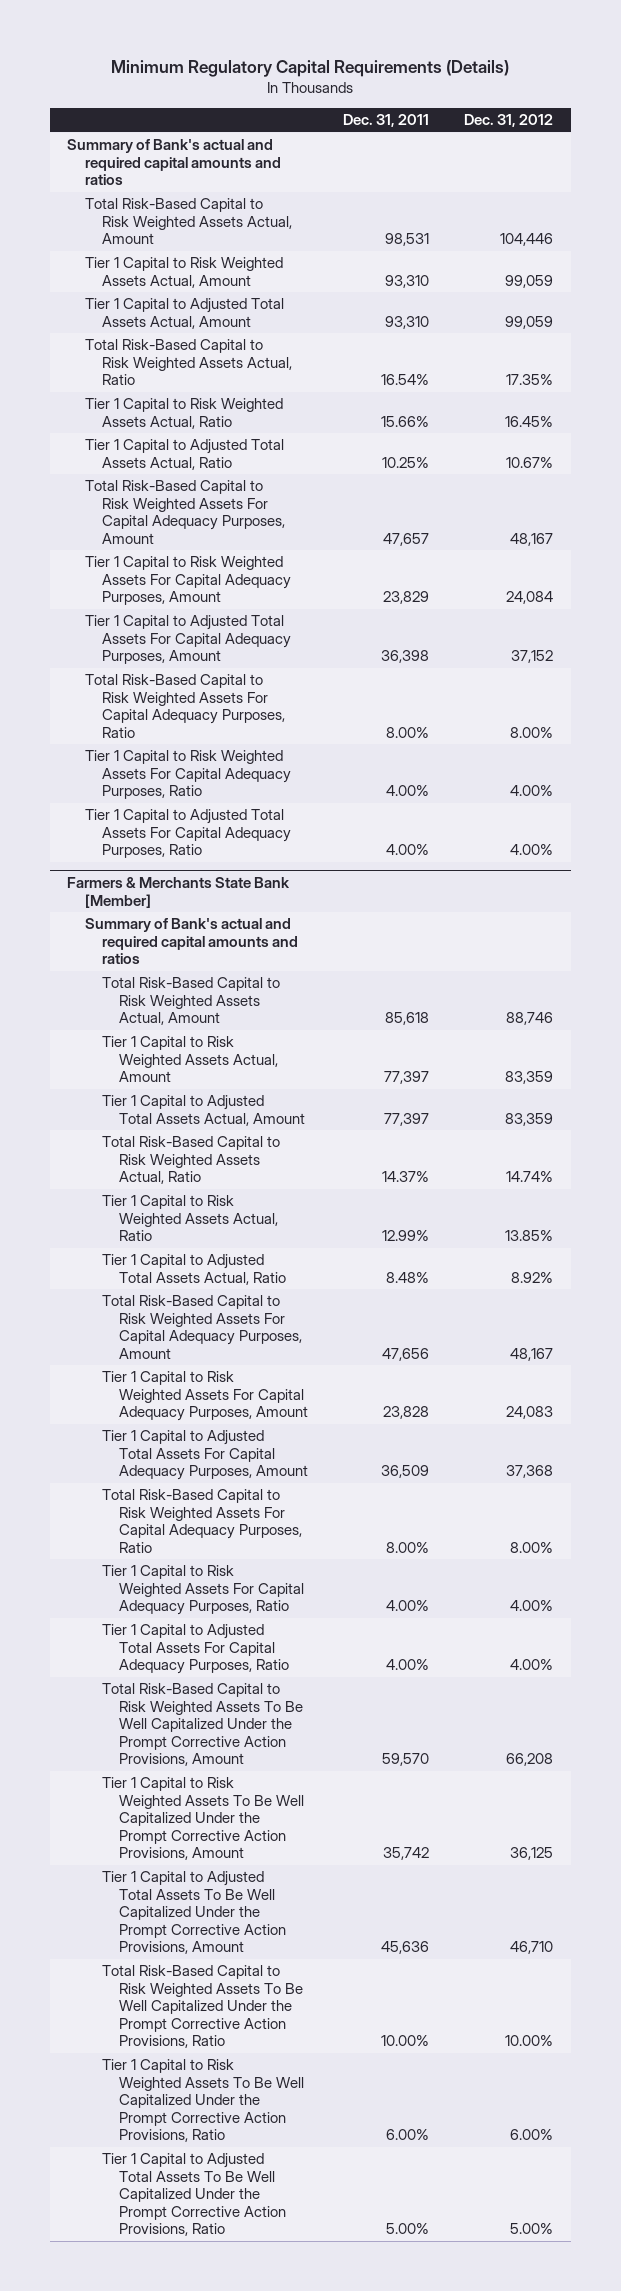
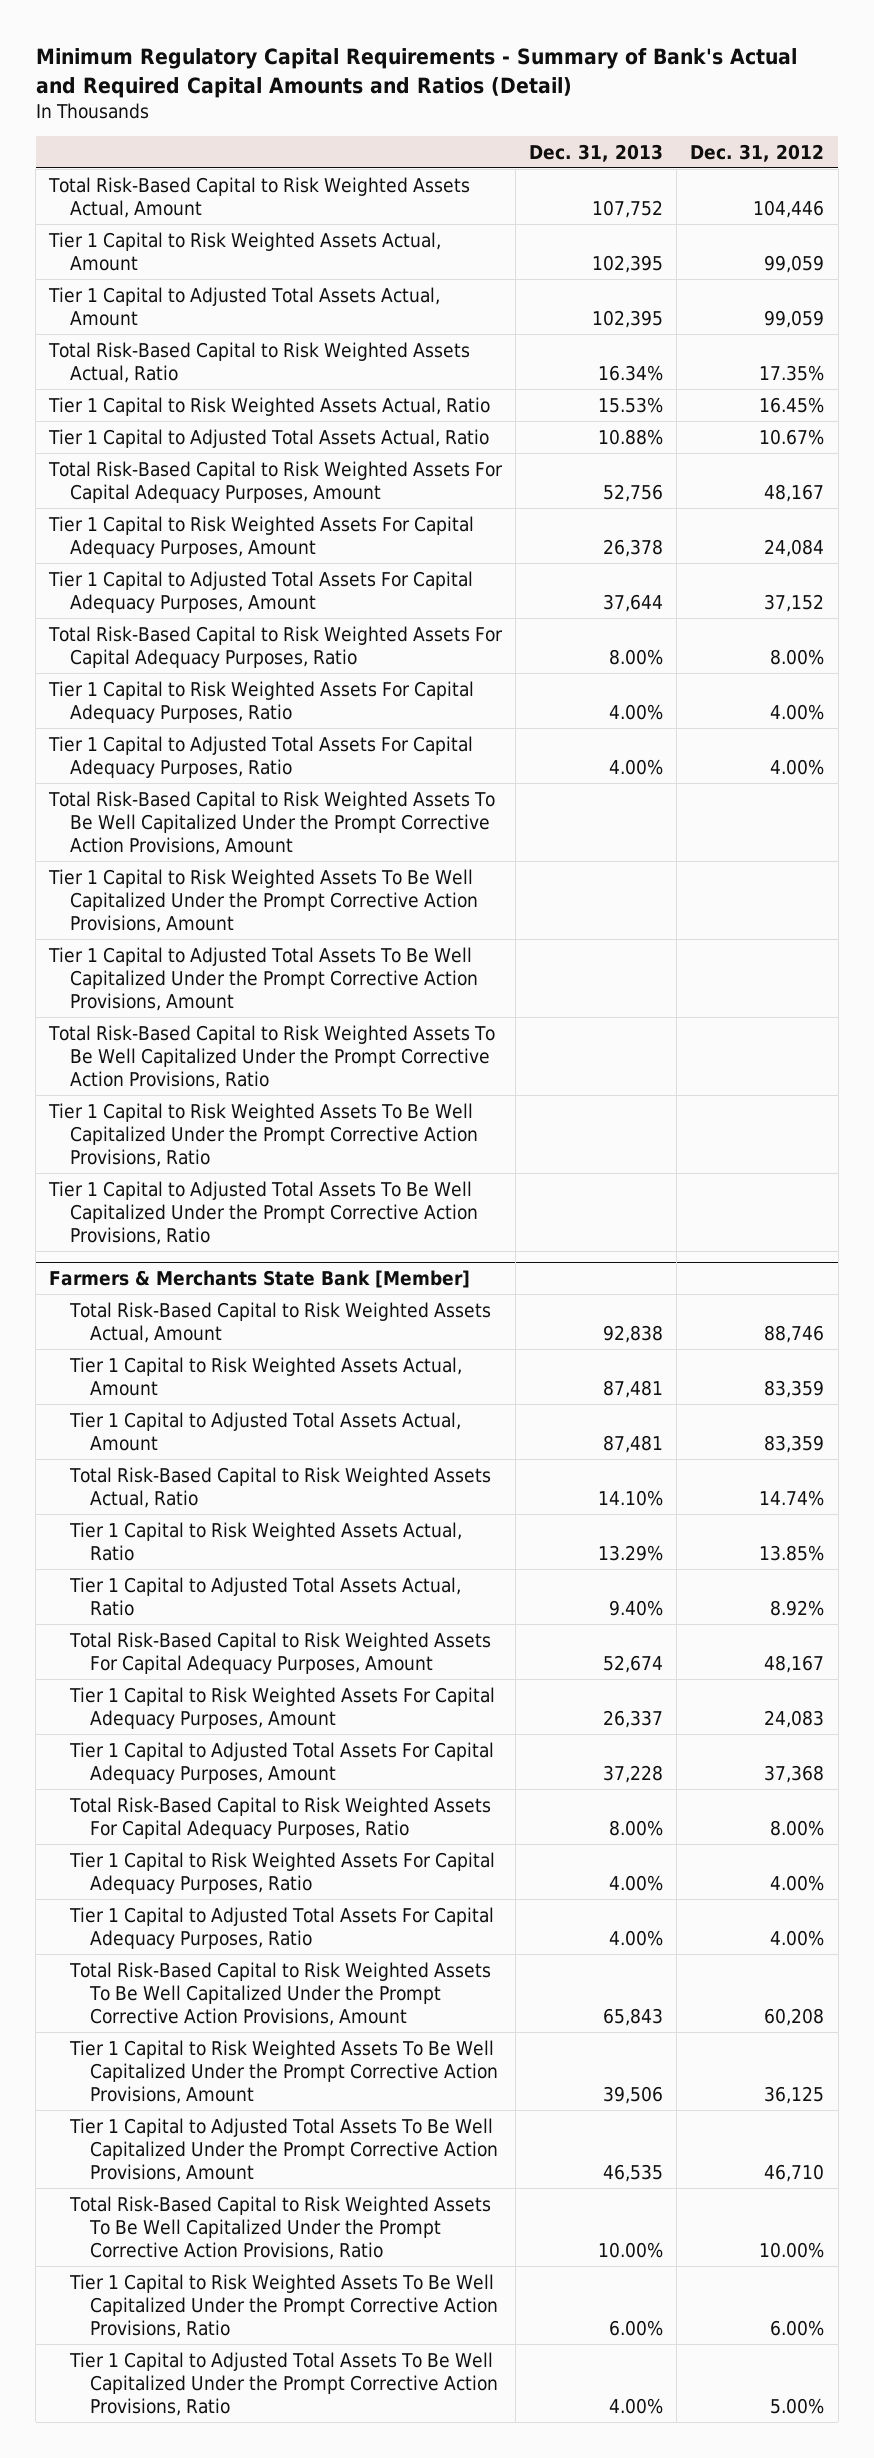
[111,59,510,77] Minimum Regulatory Capital Requirements (Details) -> [35,48,797,98] Minimum Regulatory Capital Requirements - Summary of Bank's Actual and Required Capital Amounts and Ratios (Detail)
[343,113,430,127] Dec. 31, 2011 -> none
none -> [529,143,664,162] Dec. 31, 2013
[67,139,281,186] Summary of Bank's actual and required capital amounts and ratios -> none
none -> [48,790,496,856] Total Risk-Based Capital to Risk Weighted Assets To Be Well Capitalized Under the Prompt Corrective Action Provisions, Amount
none -> [48,868,478,934] Tier 1 Capital to Risk Weighted Assets To Be Well Capitalized Under the Prompt Corrective Action Provisions, Amount
none -> [48,946,478,1012] Tier 1 Capital to Adjusted Total Assets To Be Well Capitalized Under the Prompt Corrective Action Provisions, Amount
none -> [48,1024,496,1090] Total Risk-Based Capital to Risk Weighted Assets To Be Well Capitalized Under the Prompt Corrective Action Provisions, Ratio
none -> [48,1102,478,1168] Tier 1 Capital to Risk Weighted Assets To Be Well Capitalized Under the Prompt Corrective Action Provisions, Ratio
none -> [48,1180,478,1246] Tier 1 Capital to Adjusted Total Assets To Be Well Capitalized Under the Prompt Corrective Action Provisions, Ratio
[84,918,298,965] Summary of Bank's actual and required capital amounts and ratios -> none
[506,1753,554,1767] 66,208 -> [764,2008,825,2027] 60,208

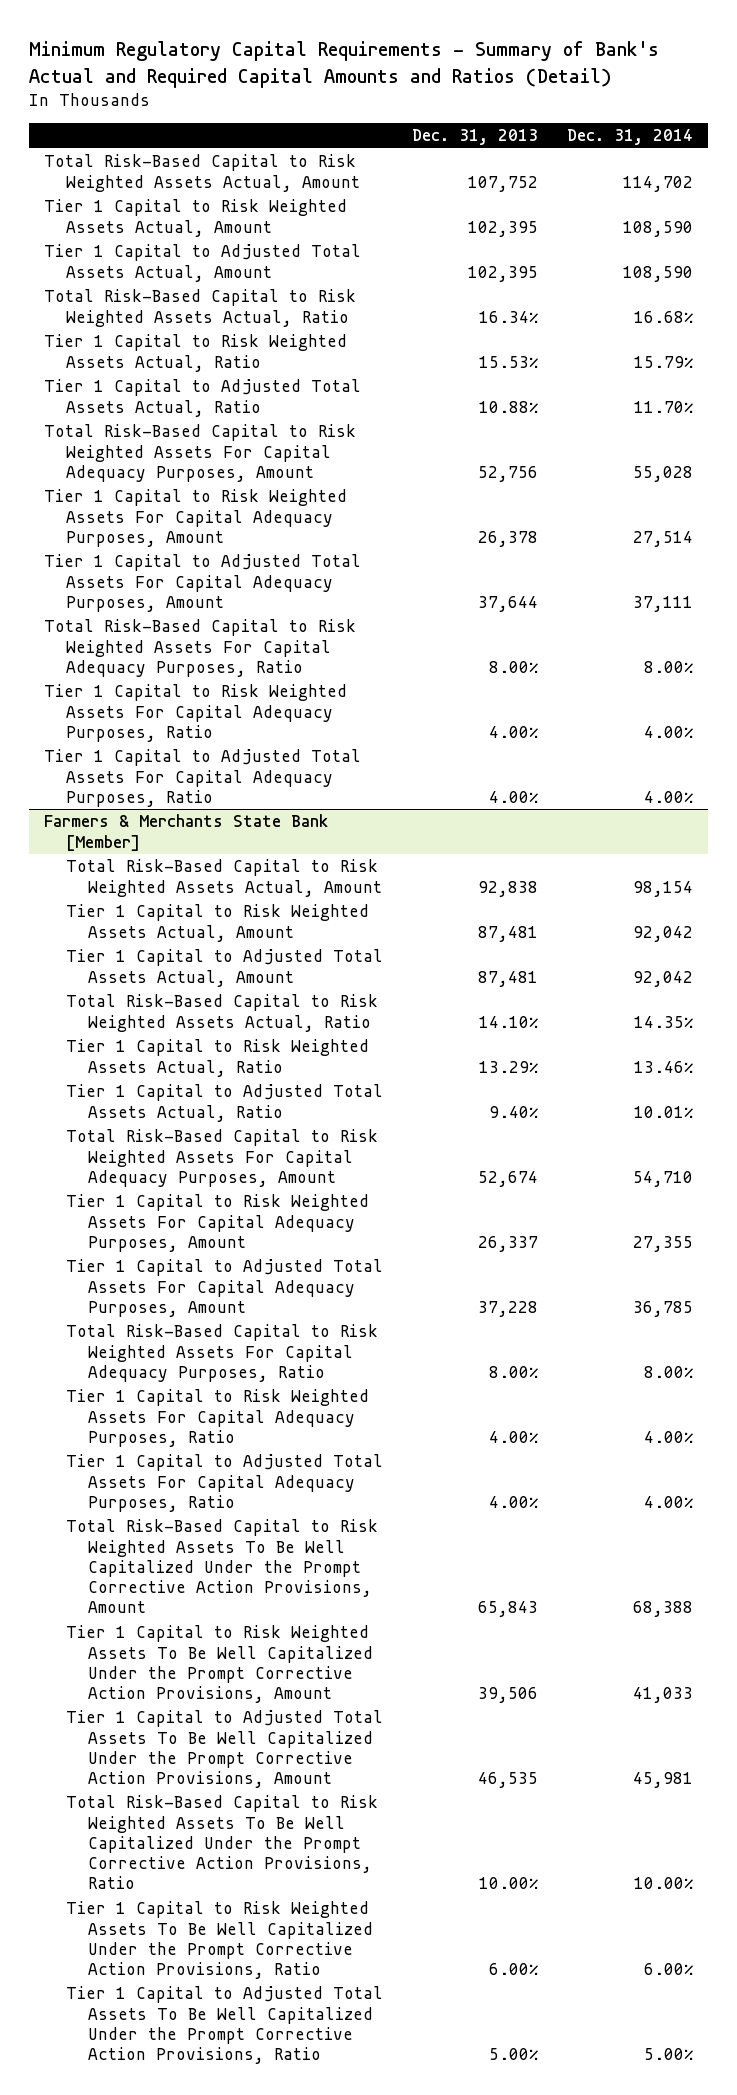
[690,143,825,162] Dec. 31, 2012 -> none
none -> [567,129,694,146] Dec. 31, 2014
[48,790,496,856] Total Risk-Based Capital to Risk Weighted Assets To Be Well Capitalized Under the Prompt Corrective Action Provisions, Amount -> none
[48,868,478,934] Tier 1 Capital to Risk Weighted Assets To Be Well Capitalized Under the Prompt Corrective Action Provisions, Amount -> none
[48,946,478,1012] Tier 1 Capital to Adjusted Total Assets To Be Well Capitalized Under the Prompt Corrective Action Provisions, Amount -> none
[48,1024,496,1090] Total Risk-Based Capital to Risk Weighted Assets To Be Well Capitalized Under the Prompt Corrective Action Provisions, Ratio -> none
[48,1102,478,1168] Tier 1 Capital to Risk Weighted Assets To Be Well Capitalized Under the Prompt Corrective Action Provisions, Ratio -> none
[48,1180,478,1246] Tier 1 Capital to Adjusted Total Assets To Be Well Capitalized Under the Prompt Corrective Action Provisions, Ratio -> none
[609,2398,664,2415] 4.00% -> [489,2047,539,2060] 5.00%

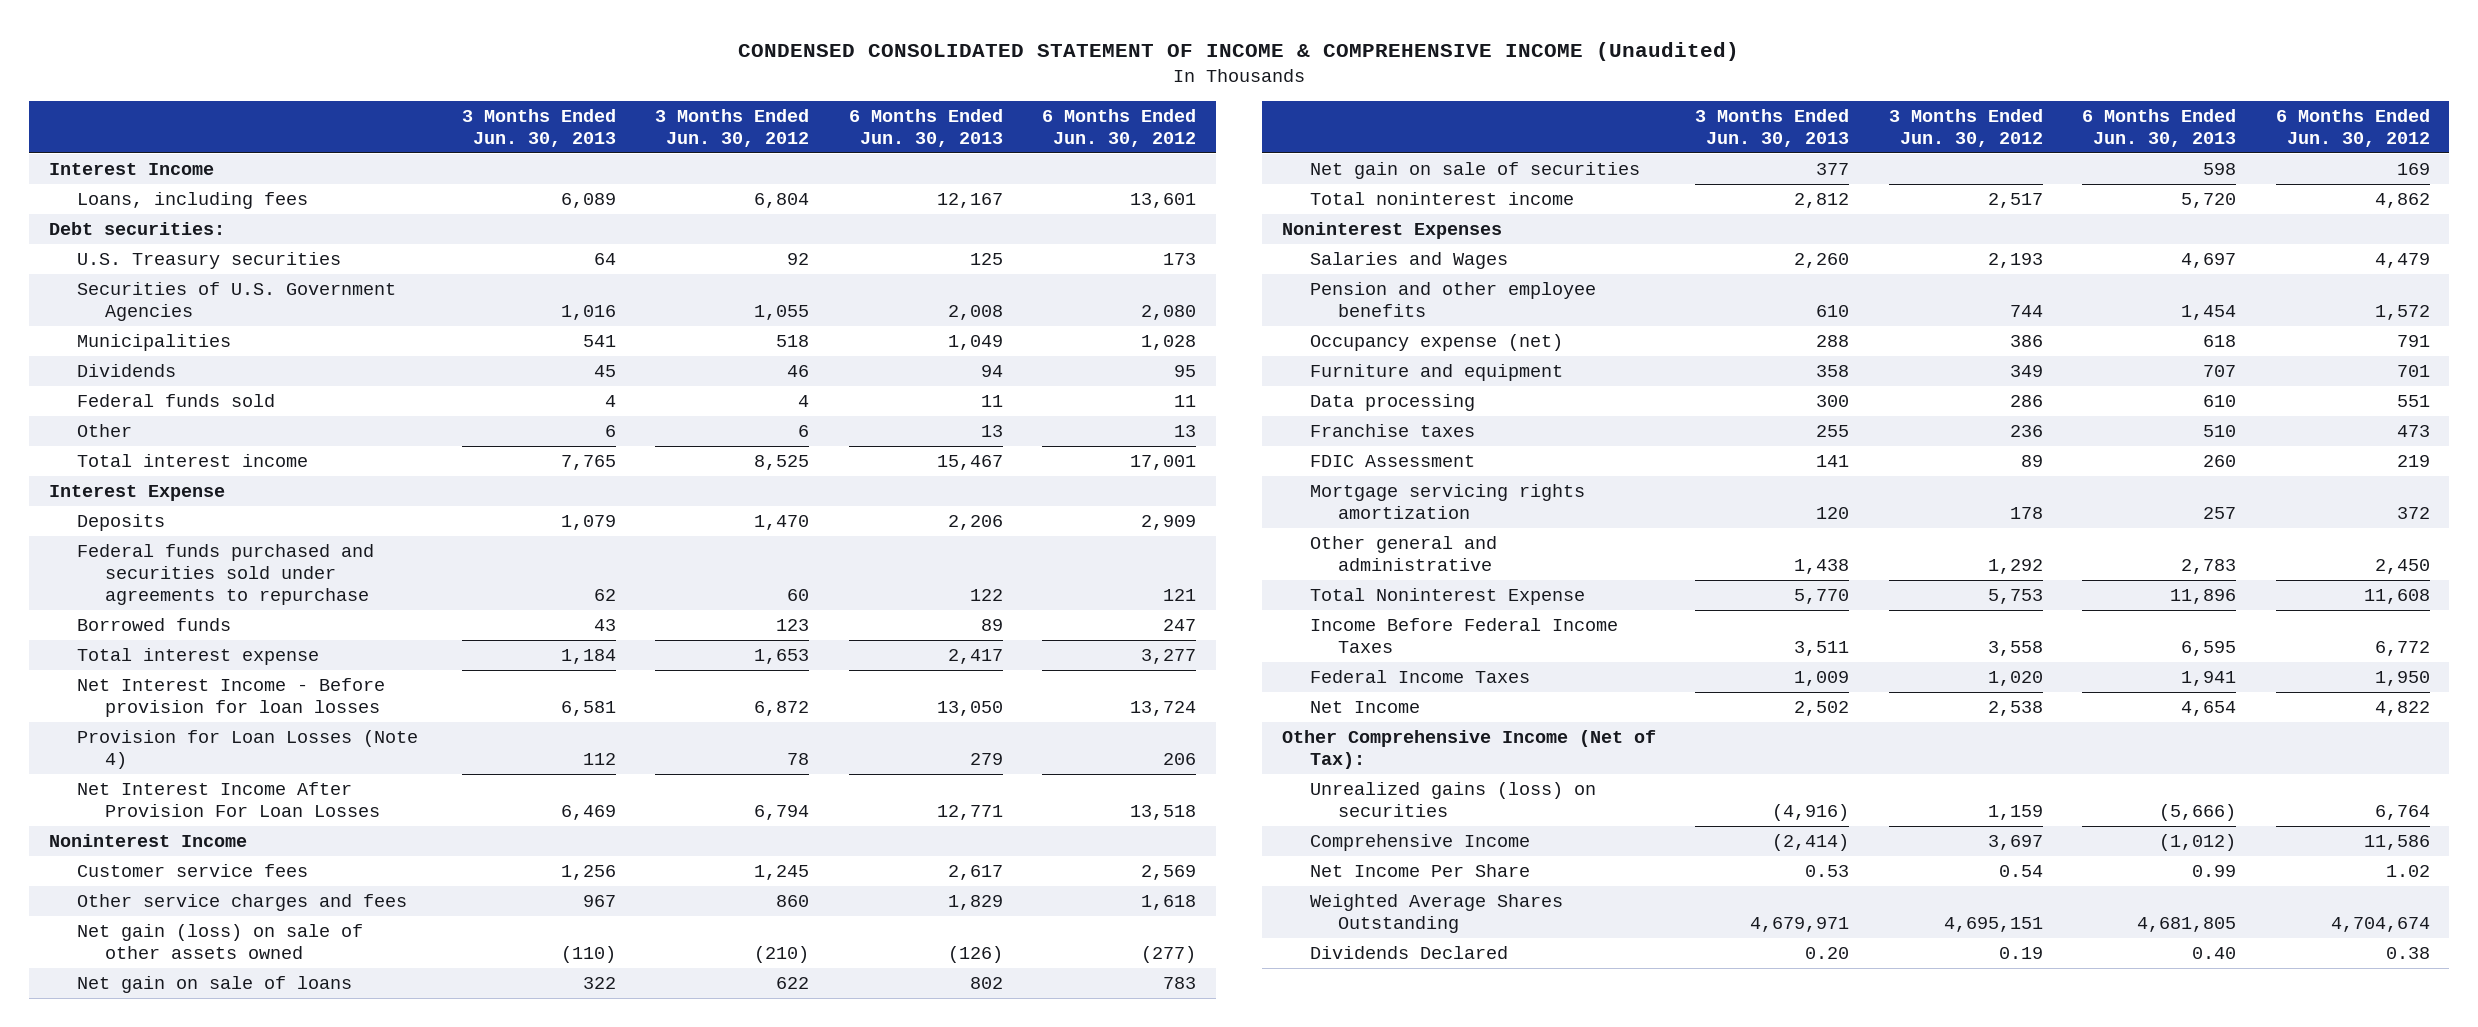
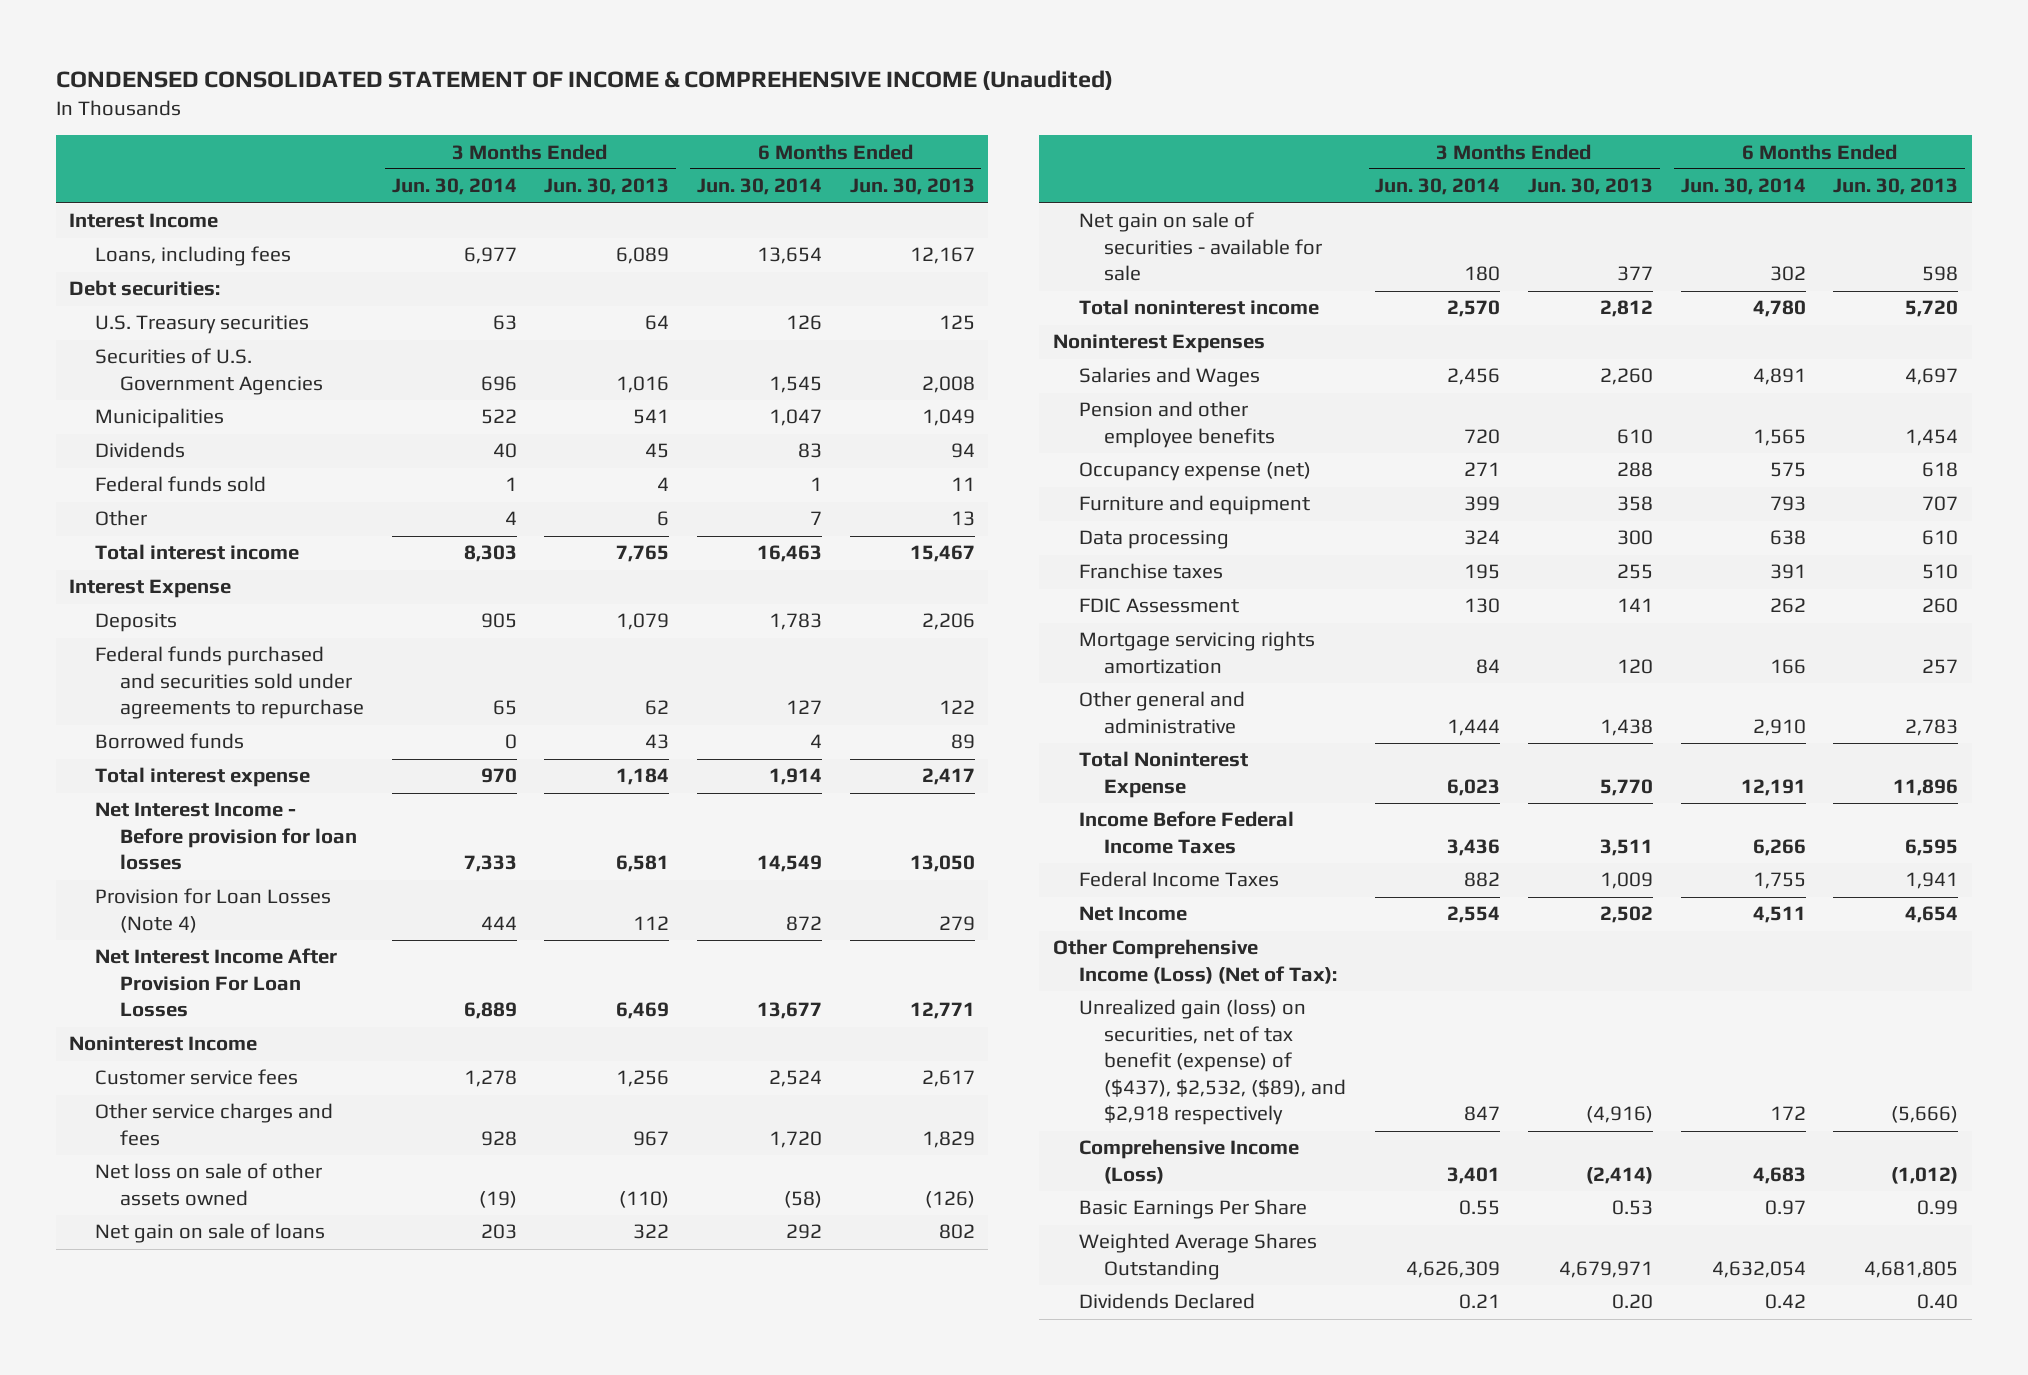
[655,108,810,147] 3 Months Ended Jun. 30, 2012 -> none
[1042,108,1197,147] 6 Months Ended Jun. 30, 2012 -> none
none -> [391,178,517,196] Jun. 30, 2014
none -> [696,178,822,196] Jun. 30, 2014
[76,924,363,960] Net gain (loss) on sale of other assets owned -> [94,1163,322,1206] Net loss on sale of other assets owned
[1309,162,1640,180] Net gain on sale of securities -> [1078,212,1322,282] Net gain on sale of securities - available for sale
[1281,730,1656,770] Other Comprehensive Income (Net of Tax): -> [1053,939,1337,984] Other Comprehensive Income (Loss) (Net of Tax):
[1309,782,1596,818] Unrealized gains (loss) on securities -> [1078,999,1346,1126] Unrealized gain (loss) on securities, net of tax benefit (expense) of ($437), $2,532, ($89), and $2,918 respectively
[1309,834,1530,852] Comprehensive Income -> [1078,1139,1299,1184] Comprehensive Income (Loss)
[1309,864,1530,878] Net Income Per Share -> [1078,1199,1307,1220] Basic Earnings Per Share

